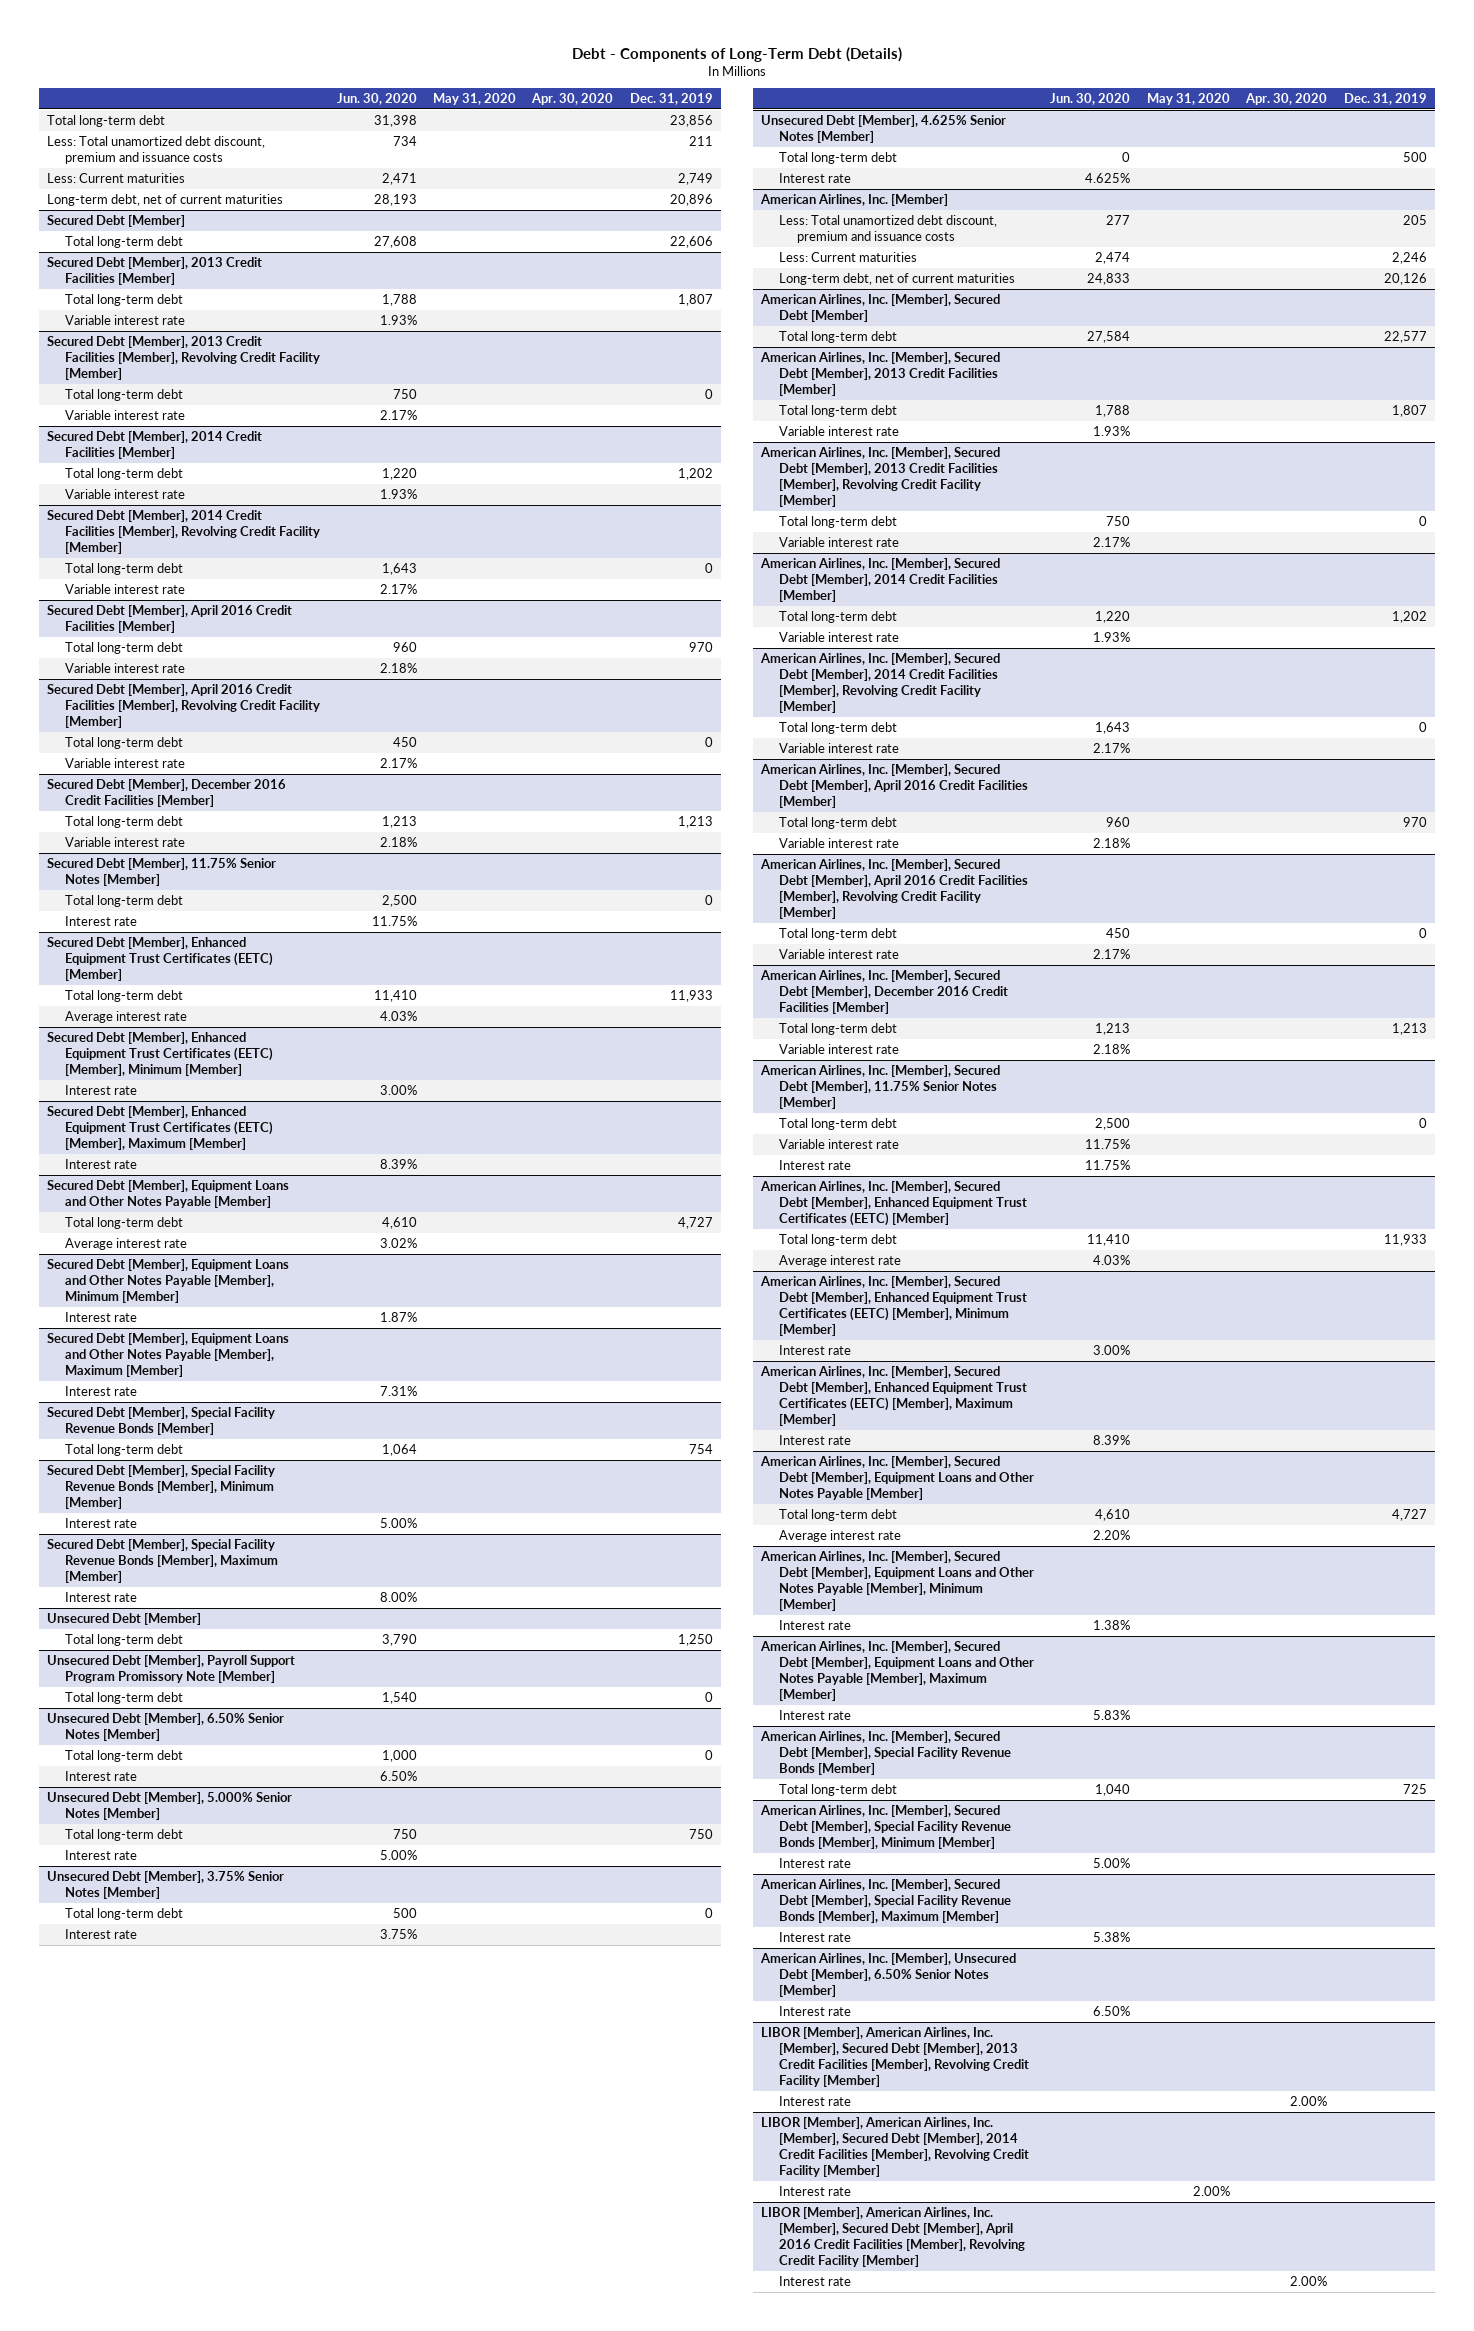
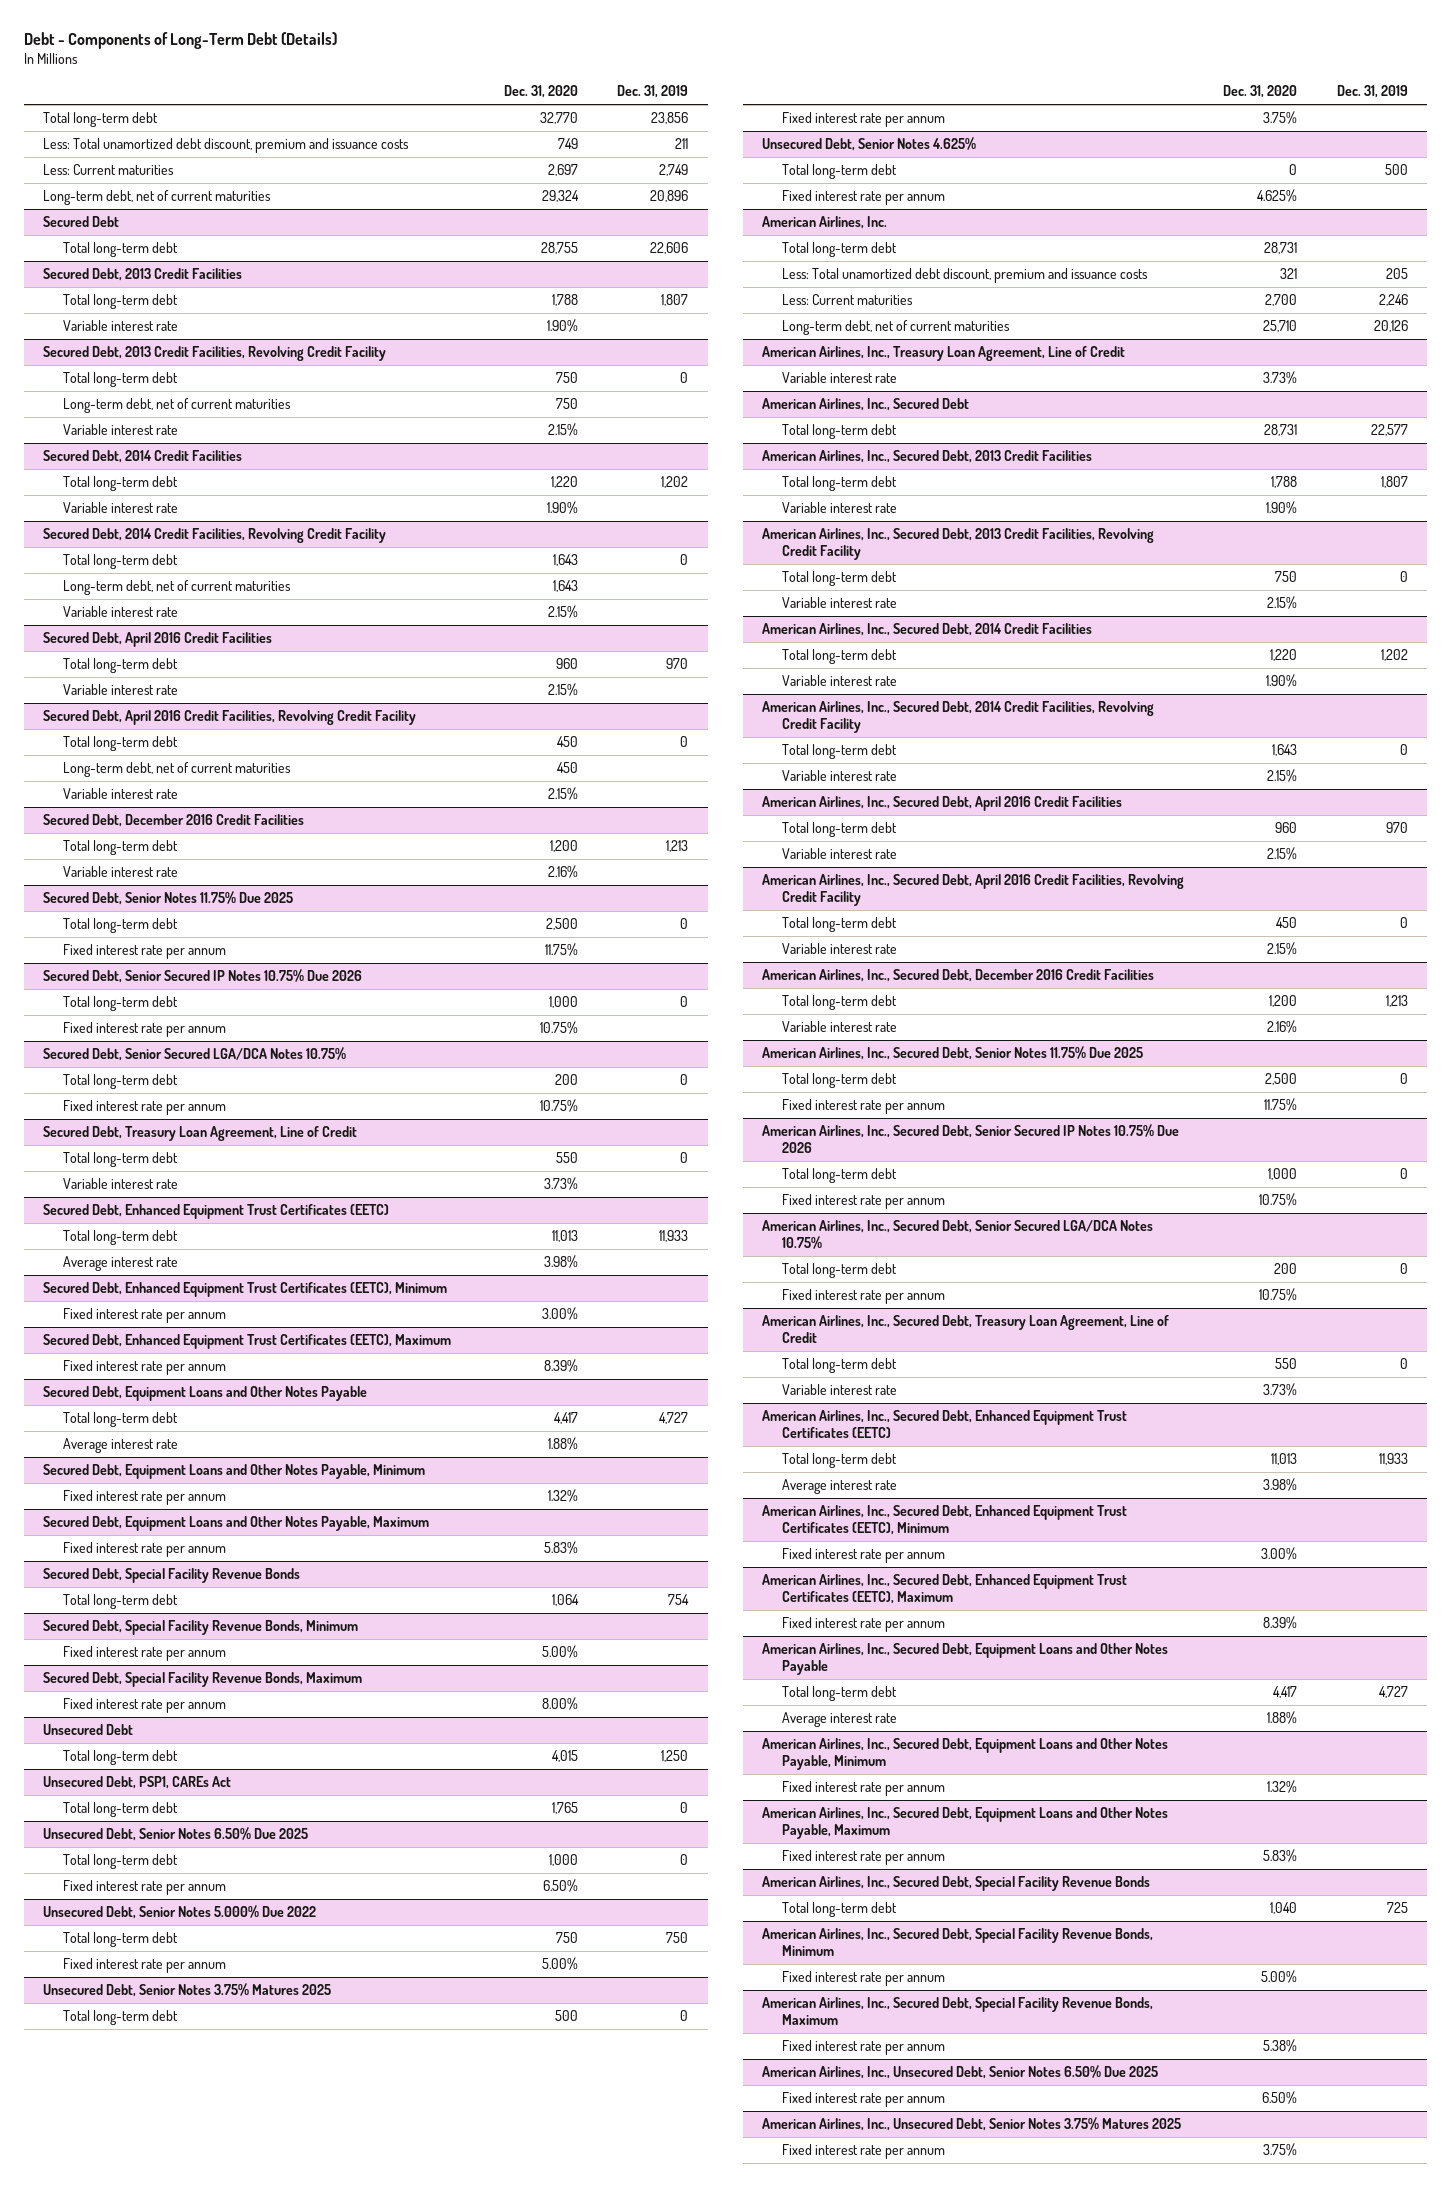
[336,93,417,106] Jun. 30, 2020 -> none
[433,93,517,106] May 31, 2020 -> none
[531,93,614,106] Apr. 30, 2020 -> none
none -> [504,85,579,99] Dec. 31, 2020
[47,214,186,227] Secured Debt [Member] -> [43,216,120,228] Secured Debt
[47,256,263,286] Secured Debt [Member], 2013 Credit Facilities [Member] -> [43,268,243,282] Secured Debt, 2013 Credit Facilities
[47,335,321,381] Secured Debt [Member], 2013 Credit Facilities [Member], Revolving Credit Facility [Member] -> [43,346,387,362] Secured Debt, 2013 Credit Facilities, Revolving Credit Facility
none -> [62,398,291,414] Long-term debt, net of current maturities
[47,430,263,460] Secured Debt [Member], 2014 Credit Facilities [Member] -> [43,450,243,464] Secured Debt, 2014 Credit Facilities
[47,509,321,555] Secured Debt [Member], 2014 Credit Facilities [Member], Revolving Credit Facility [Member] -> [43,528,387,544] Secured Debt, 2014 Credit Facilities, Revolving Credit Facility
none -> [62,580,291,596] Long-term debt, net of current maturities
[47,604,293,634] Secured Debt [Member], April 2016 Credit Facilities [Member] -> [43,632,273,648] Secured Debt, April 2016 Credit Facilities
[47,683,321,729] Secured Debt [Member], April 2016 Credit Facilities [Member], Revolving Credit Facility [Member] -> [43,710,417,726] Secured Debt, April 2016 Credit Facilities, Revolving Credit Facility
none -> [62,762,291,778] Long-term debt, net of current maturities
[47,778,287,808] Secured Debt [Member], December 2016 Credit Facilities [Member] -> [43,814,305,828] Secured Debt, December 2016 Credit Facilities
[47,857,277,887] Secured Debt [Member], 11.75% Senior Notes [Member] -> [43,891,294,906] Secured Debt, Senior Notes 11.75% Due 2025
[65,915,138,926] Interest rate -> [62,944,226,960] Fixed interest rate per annum
none -> [43,969,363,984] Secured Debt, Senior Secured IP Notes 10.75% Due 2026
none -> [62,996,178,1012] Total long-term debt
none -> [62,1022,226,1038] Fixed interest rate per annum
none -> [43,1047,347,1062] Secured Debt, Senior Secured LGA/DCA Notes 10.75%
none -> [62,1074,178,1090] Total long-term debt
none -> [62,1100,226,1116] Fixed interest rate per annum
none -> [43,1126,358,1142] Secured Debt, Treasury Loan Agreement, Line of Credit
none -> [62,1152,178,1168] Total long-term debt
none -> [62,1178,178,1190] Variable interest rate
[47,936,274,982] Secured Debt [Member], Enhanced Equipment Trust Certificates (EETC) [Member] -> [43,1204,390,1220] Secured Debt, Enhanced Equipment Trust Certificates (EETC)
[47,1031,274,1077] Secured Debt [Member], Enhanced Equipment Trust Certificates (EETC) [Member], Minimum [Member] -> [43,1282,448,1298] Secured Debt, Enhanced Equipment Trust Certificates (EETC), Minimum
[65,1084,138,1095] Interest rate -> [62,1308,226,1324] Fixed interest rate per annum
[47,1105,274,1151] Secured Debt [Member], Enhanced Equipment Trust Certificates (EETC) [Member], Maximum [Member] -> [43,1334,452,1350] Secured Debt, Enhanced Equipment Trust Certificates (EETC), Maximum
[65,1158,138,1169] Interest rate -> [62,1360,226,1376] Fixed interest rate per annum
[47,1179,290,1209] Secured Debt [Member], Equipment Loans and Other Notes Payable [Member] -> [43,1386,368,1402] Secured Debt, Equipment Loans and Other Notes Payable
[47,1258,290,1304] Secured Debt [Member], Equipment Loans and Other Notes Payable [Member], Minimum [Member] -> [43,1464,426,1480] Secured Debt, Equipment Loans and Other Notes Payable, Minimum
[65,1311,138,1322] Interest rate -> [62,1490,226,1506] Fixed interest rate per annum
[47,1332,290,1378] Secured Debt [Member], Equipment Loans and Other Notes Payable [Member], Maximum [Member] -> [43,1516,430,1532] Secured Debt, Equipment Loans and Other Notes Payable, Maximum
[65,1385,138,1396] Interest rate -> [62,1542,226,1558] Fixed interest rate per annum
[47,1406,276,1436] Secured Debt [Member], Special Facility Revenue Bonds [Member] -> [43,1568,301,1584] Secured Debt, Special Facility Revenue Bonds
[47,1464,276,1510] Secured Debt [Member], Special Facility Revenue Bonds [Member], Minimum [Member] -> [43,1620,359,1636] Secured Debt, Special Facility Revenue Bonds, Minimum
[65,1517,138,1528] Interest rate -> [62,1646,226,1662] Fixed interest rate per annum
[47,1538,279,1584] Secured Debt [Member], Special Facility Revenue Bonds [Member], Maximum [Member] -> [43,1672,363,1688] Secured Debt, Special Facility Revenue Bonds, Maximum
[65,1591,138,1602] Interest rate -> [62,1698,226,1714] Fixed interest rate per annum
[47,1612,202,1625] Unsecured Debt [Member] -> [43,1724,134,1736] Unsecured Debt
[47,1654,296,1684] Unsecured Debt [Member], Payroll Support Program Promissory Note [Member] -> none
[65,1691,184,1704] Total long-term debt -> none
none -> [43,1776,232,1790] Unsecured Debt, PSP1, CAREs Act
none -> [62,1802,178,1818] Total long-term debt
[47,1712,285,1742] Unsecured Debt [Member], 6.50% Senior Notes [Member] -> [43,1827,309,1842] Unsecured Debt, Senior Notes 6.50% Due 2025
[65,1770,138,1781] Interest rate -> [62,1880,226,1896] Fixed interest rate per annum
[47,1791,293,1821] Unsecured Debt [Member], 5.000% Senior Notes [Member] -> [43,1905,317,1920] Unsecured Debt, Senior Notes 5.000% Due 2022
[65,1849,138,1860] Interest rate -> [62,1958,226,1974] Fixed interest rate per annum
[47,1870,285,1900] Unsecured Debt [Member], 3.75% Senior Notes [Member] -> [43,1983,332,1998] Unsecured Debt, Senior Notes 3.75% Matures 2025
[65,1928,138,1939] Interest rate -> [781,112,945,128] Fixed interest rate per annum
[760,114,1006,144] Unsecured Debt [Member], 4.625% Senior Notes [Member] -> [762,137,977,152] Unsecured Debt, Senior Notes 4.625%
[778,172,851,183] Interest rate -> [781,190,945,206] Fixed interest rate per annum
[759,193,948,206] American Airlines, Inc. [Member] -> [762,216,888,230] American Airlines, Inc.
none -> [781,242,897,258] Total long-term debt
none -> [762,346,1126,362] American Airlines, Inc., Treasury Loan Agreement, Line of Credit
none -> [781,372,897,384] Variable interest rate
[759,293,1000,323] American Airlines, Inc. [Member], Secured Debt [Member] -> [762,398,970,412] American Airlines, Inc., Secured Debt
[759,351,1000,397] American Airlines, Inc. [Member], Secured Debt [Member], 2013 Credit Facilities [Member] -> [762,450,1093,464] American Airlines, Inc., Secured Debt, 2013 Credit Facilities
[759,446,1000,508] American Airlines, Inc. [Member], Secured Debt [Member], 2013 Credit Facilities [Member], Revolving Credit Facility [Member] -> [762,528,1155,560] American Airlines, Inc., Secured Debt, 2013 Credit Facilities, Revolving Credit Facility
[759,557,1000,603] American Airlines, Inc. [Member], Secured Debt [Member], 2014 Credit Facilities [Member] -> [762,623,1093,637] American Airlines, Inc., Secured Debt, 2014 Credit Facilities
[759,652,1000,714] American Airlines, Inc. [Member], Secured Debt [Member], 2014 Credit Facilities [Member], Revolving Credit Facility [Member] -> [762,701,1155,733] American Airlines, Inc., Secured Debt, 2014 Credit Facilities, Revolving Credit Facility
[759,763,1028,809] American Airlines, Inc. [Member], Secured Debt [Member], April 2016 Credit Facilities [Member] -> [762,796,1123,812] American Airlines, Inc., Secured Debt, April 2016 Credit Facilities
[759,858,1028,920] American Airlines, Inc. [Member], Secured Debt [Member], April 2016 Credit Facilities [Member], Revolving Credit Facility [Member] -> [762,874,1185,906] American Airlines, Inc., Secured Debt, April 2016 Credit Facilities, Revolving Credit Facility
[759,969,1008,1015] American Airlines, Inc. [Member], Secured Debt [Member], December 2016 Credit Facilities [Member] -> [762,969,1155,983] American Airlines, Inc., Secured Debt, December 2016 Credit Facilities
[759,1064,1000,1110] American Airlines, Inc. [Member], Secured Debt [Member], 11.75% Senior Notes [Member] -> [762,1046,1144,1061] American Airlines, Inc., Secured Debt, Senior Notes 11.75% Due 2025
[778,1138,899,1149] Variable interest rate -> none
[778,1159,851,1170] Interest rate -> [781,1099,945,1115] Fixed interest rate per annum
none -> [762,1124,1180,1153] American Airlines, Inc., Secured Debt, Senior Secured IP Notes 10.75% Due 2026
none -> [781,1168,897,1184] Total long-term debt
none -> [781,1194,945,1210] Fixed interest rate per annum
none -> [762,1220,1154,1249] American Airlines, Inc., Secured Debt, Senior Secured LGA/DCA Notes 10.75%
none -> [781,1263,897,1279] Total long-term debt
none -> [781,1289,945,1305] Fixed interest rate per annum
none -> [762,1315,1170,1343] American Airlines, Inc., Secured Debt, Treasury Loan Agreement, Line of Credit
none -> [781,1358,897,1374] Total long-term debt
none -> [781,1384,897,1396] Variable interest rate
[759,1180,1027,1227] American Airlines, Inc. [Member], Secured Debt [Member], Enhanced Equipment Trust Certificates (EETC) [Member] -> [762,1410,1128,1438] American Airlines, Inc., Secured Debt, Enhanced Equipment Trust Certificates (EETC)
[759,1275,1027,1337] American Airlines, Inc. [Member], Secured Debt [Member], Enhanced Equipment Trust Certificates (EETC) [Member], Minimum [Member] -> [762,1505,1128,1535] American Airlines, Inc., Secured Debt, Enhanced Equipment Trust Certificates (EETC), Minimum
[778,1344,851,1355] Interest rate -> [781,1548,945,1564] Fixed interest rate per annum
[759,1365,1027,1427] American Airlines, Inc. [Member], Secured Debt [Member], Enhanced Equipment Trust Certificates (EETC) [Member], Maximum [Member] -> [762,1574,1128,1604] American Airlines, Inc., Secured Debt, Enhanced Equipment Trust Certificates (EETC), Maximum
[778,1434,851,1445] Interest rate -> [781,1617,945,1633] Fixed interest rate per annum
[759,1455,1034,1501] American Airlines, Inc. [Member], Secured Debt [Member], Equipment Loans and Other Notes Payable [Member] -> [762,1643,1169,1675] American Airlines, Inc., Secured Debt, Equipment Loans and Other Notes Payable
[759,1550,1034,1612] American Airlines, Inc. [Member], Secured Debt [Member], Equipment Loans and Other Notes Payable [Member], Minimum [Member] -> [762,1738,1169,1770] American Airlines, Inc., Secured Debt, Equipment Loans and Other Notes Payable, Minimum
[778,1619,851,1630] Interest rate -> [781,1781,945,1797] Fixed interest rate per annum
[759,1640,1034,1702] American Airlines, Inc. [Member], Secured Debt [Member], Equipment Loans and Other Notes Payable [Member], Maximum [Member] -> [762,1807,1169,1839] American Airlines, Inc., Secured Debt, Equipment Loans and Other Notes Payable, Maximum
[778,1709,851,1720] Interest rate -> [781,1850,945,1866] Fixed interest rate per annum
[759,1730,1011,1776] American Airlines, Inc. [Member], Secured Debt [Member], Special Facility Revenue Bonds [Member] -> [762,1876,1151,1892] American Airlines, Inc., Secured Debt, Special Facility Revenue Bonds
[760,2026,1029,2088] LIBOR [Member], American Airlines, Inc. [Member], Secured Debt [Member], 2013 Credit Facilities [Member], Revolving Credit Facility [Member] -> none
[778,2095,851,2106] Interest rate -> none
[760,2116,1029,2178] LIBOR [Member], American Airlines, Inc. [Member], Secured Debt [Member], 2014 Credit Facilities [Member], Revolving Credit Facility [Member] -> none
[778,2185,851,2196] Interest rate -> none
[760,2206,1025,2268] LIBOR [Member], American Airlines, Inc. [Member], Secured Debt [Member], April 2016 Credit Facilities [Member], Revolving Credit Facility [Member] -> none
[778,2275,851,2286] Interest rate -> none
[759,1804,1011,1850] American Airlines, Inc. [Member], Secured Debt [Member], Special Facility Revenue Bonds [Member], Minimum [Member] -> [762,1928,1154,1956] American Airlines, Inc., Secured Debt, Special Facility Revenue Bonds, Minimum
[778,1857,851,1868] Interest rate -> [781,1971,945,1987] Fixed interest rate per annum
[759,1878,1011,1924] American Airlines, Inc. [Member], Secured Debt [Member], Special Facility Revenue Bonds [Member], Maximum [Member] -> [762,1997,1154,2025] American Airlines, Inc., Secured Debt, Special Facility Revenue Bonds, Maximum
[778,1931,851,1942] Interest rate -> [781,2040,945,2056] Fixed interest rate per annum
[759,1952,1016,1998] American Airlines, Inc. [Member], Unsecured Debt [Member], 6.50% Senior Notes [Member] -> [762,2065,1159,2080] American Airlines, Inc., Unsecured Debt, Senior Notes 6.50% Due 2025
[778,2005,851,2016] Interest rate -> [781,2092,945,2108] Fixed interest rate per annum
none -> [762,2117,1182,2132] American Airlines, Inc., Unsecured Debt, Senior Notes 3.75% Matures 2025
none -> [781,2144,945,2160] Fixed interest rate per annum

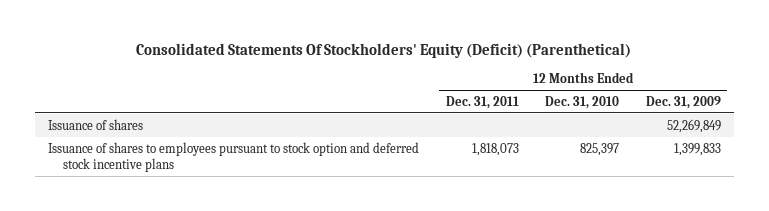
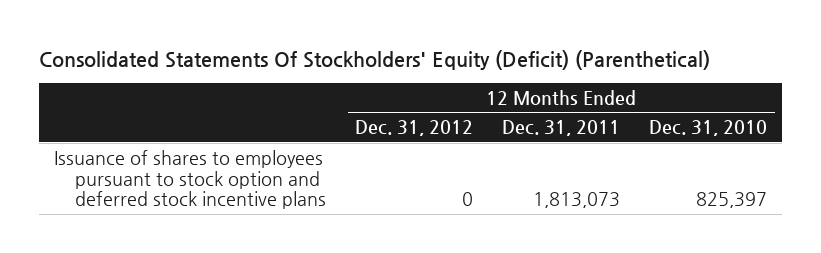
[645,95,721,109] Dec. 31, 2009 -> none
none -> [354,120,473,137] Dec. 31, 2012
[47,118,143,130] Issuance of shares -> none
[471,142,519,156] 1,818,073 -> [533,192,621,209] 1,813,073

